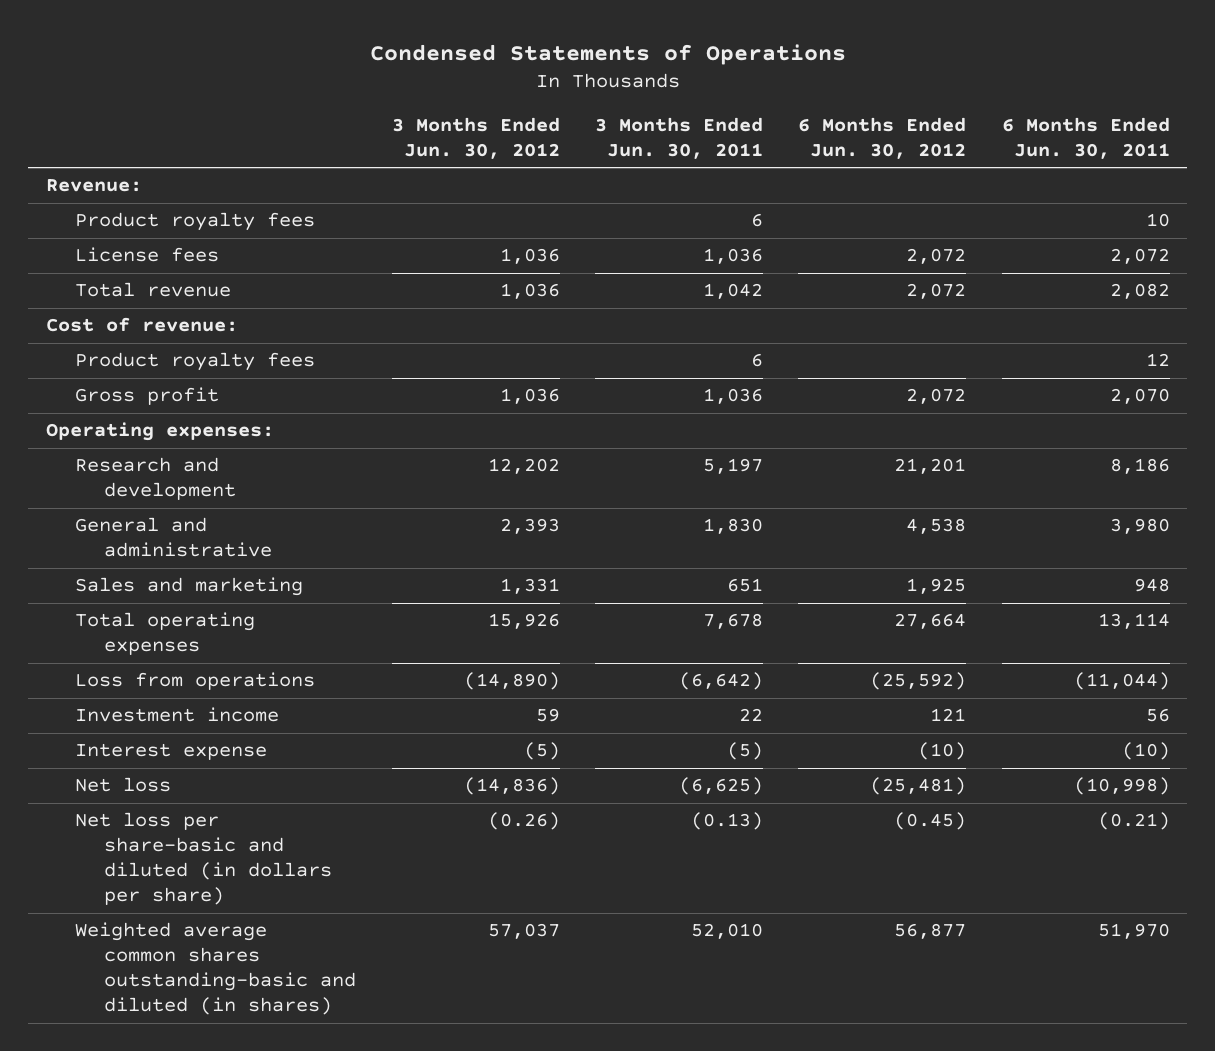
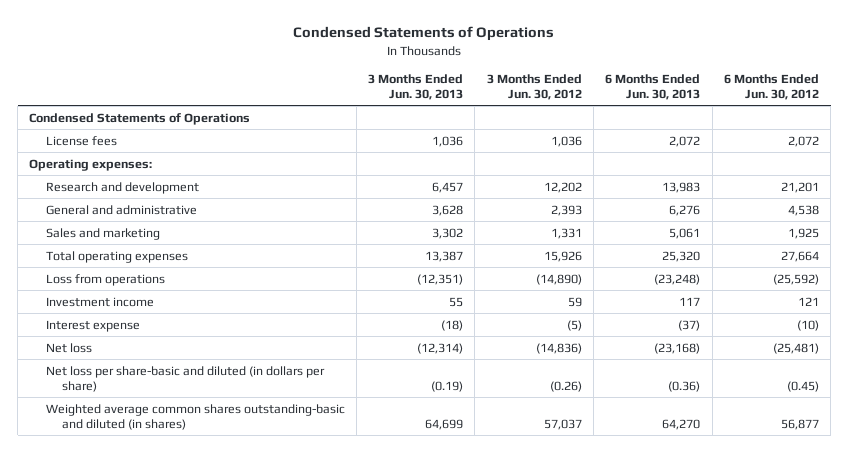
[594,117,763,160] 3 Months Ended Jun. 30, 2011 -> none
[1001,117,1170,160] 6 Months Ended Jun. 30, 2011 -> none
none -> [368,74,464,100] 3 Months Ended Jun. 30, 2013
none -> [605,74,701,100] 6 Months Ended Jun. 30, 2013
[45,179,142,193] Revenue: -> none
[75,212,316,232] Product royalty fees -> none
none -> [29,112,251,125] Condensed Statements of Operations
[75,282,232,298] Total revenue -> none
[45,317,238,333] Cost of revenue: -> none
[75,352,316,372] Product royalty fees -> none
[75,387,220,406] Gross profit -> none

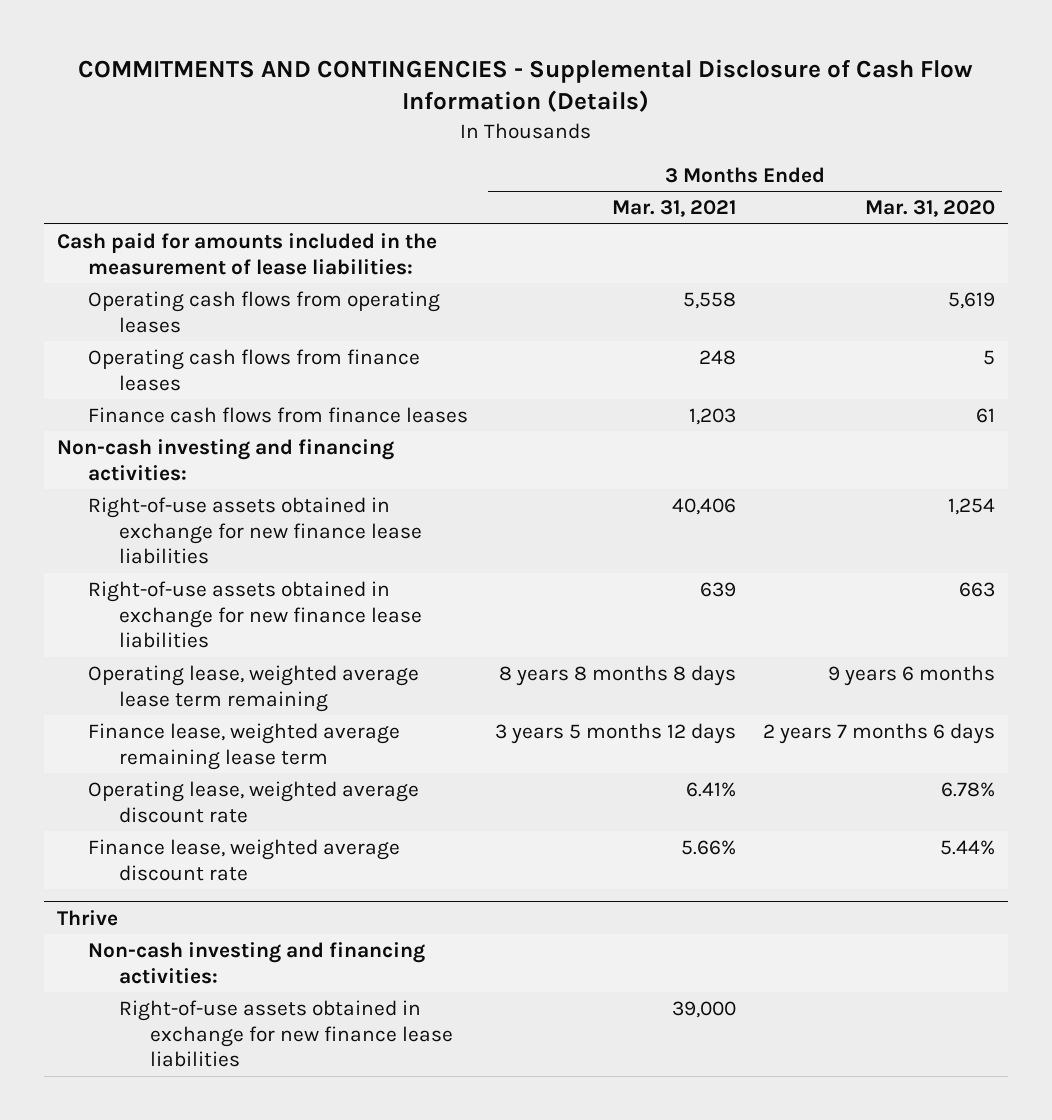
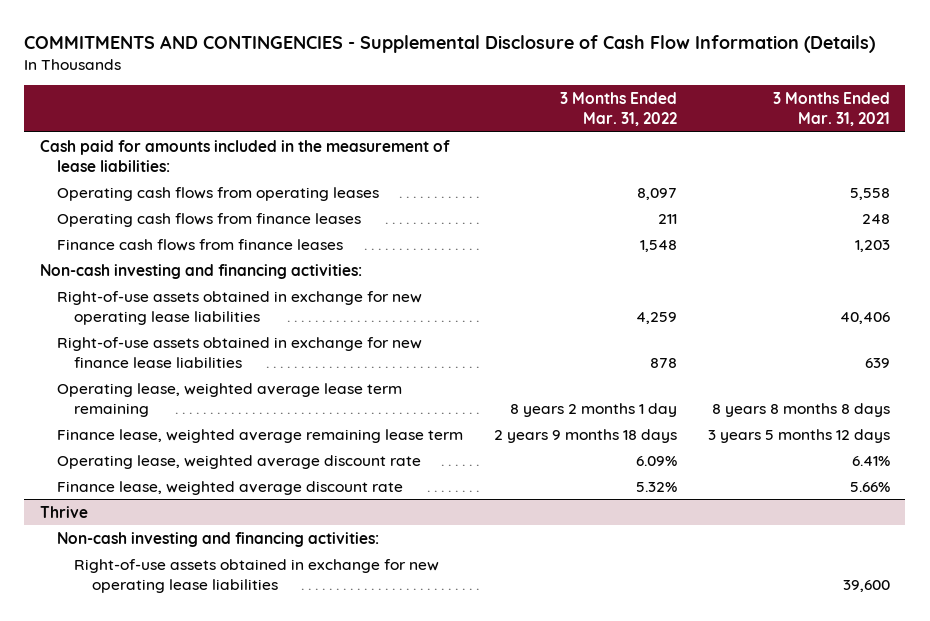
[864,200,995,218] Mar. 31, 2020 -> none
none -> [560,92,678,127] 3 Months Ended Mar. 31, 2022
[88,496,423,565] Right-of-use assets obtained in exchange for new finance lease liabilities -> [57,290,423,325] Right-of-use assets obtained in exchange for new operating lease liabilities
[119,999,454,1068] Right-of-use assets obtained in exchange for new finance lease liabilities -> [74,558,440,593] Right-of-use assets obtained in exchange for new operating lease liabilities
[672,1000,737,1018] 39,000 -> [842,579,890,592] 39,600

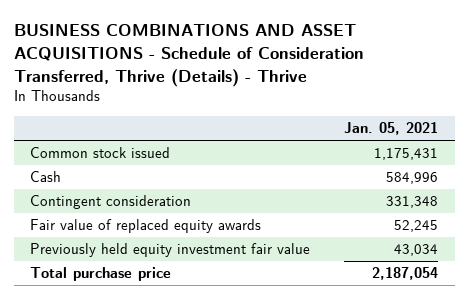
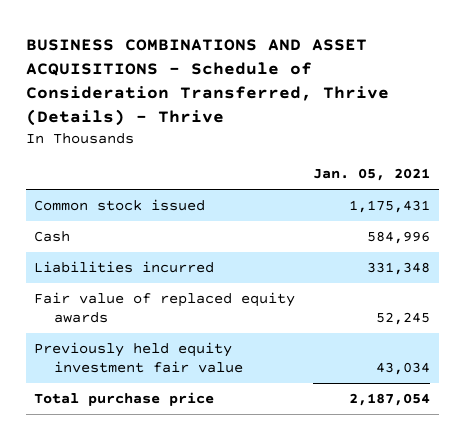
[30,195,192,210] Contingent consideration -> [34,260,215,273] Liabilities incurred

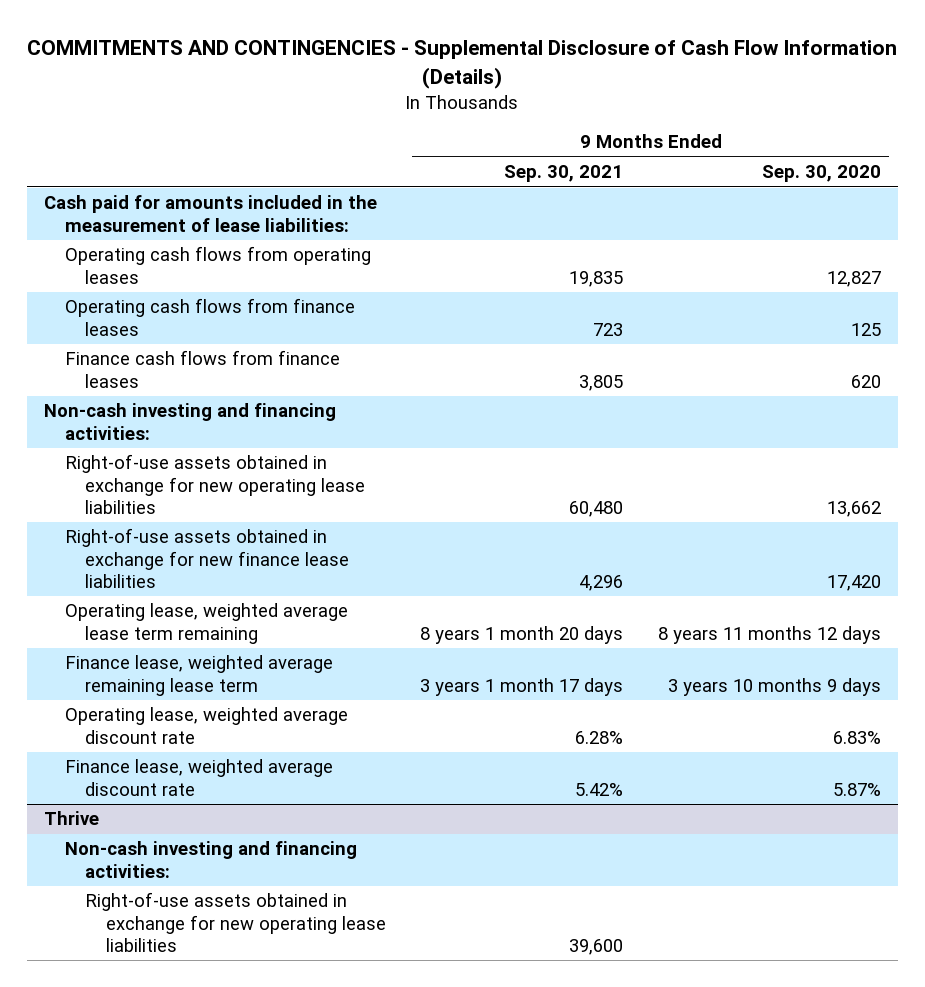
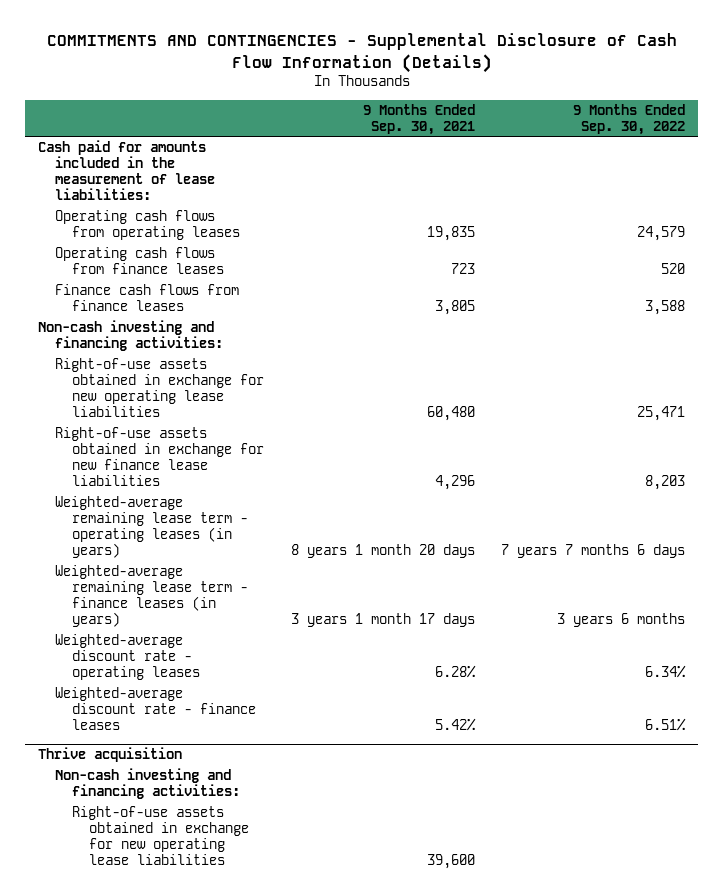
[761,165,881,183] Sep. 30, 2020 -> none
none -> [573,103,686,135] 9 Months Ended Sep. 30, 2022
[64,603,348,644] Operating lease, weighted average lease term remaining -> [55,496,249,559] Weighted-average remaining lease term - operating leases (in years)
[64,655,333,696] Finance lease, weighted average remaining lease term -> [55,565,249,628] Weighted-average remaining lease term - finance leases (in years)
[64,707,348,744] Operating lease, weighted average discount rate -> [55,634,201,681] Weighted-average discount rate - operating leases
[64,759,333,796] Finance lease, weighted average discount rate -> [55,687,257,731] Weighted-average discount rate - finance leases
[43,811,99,826] Thrive -> [38,747,183,763] Thrive acquisition

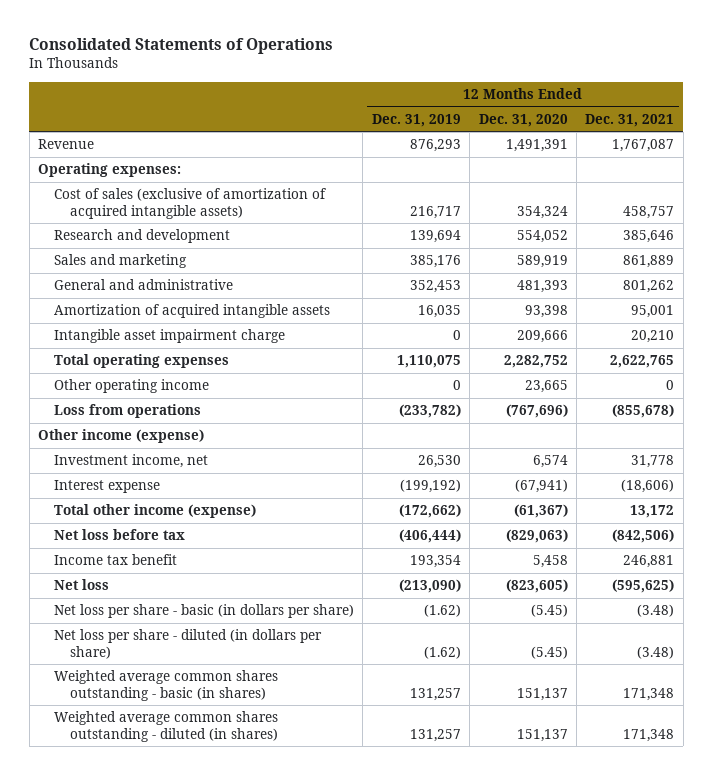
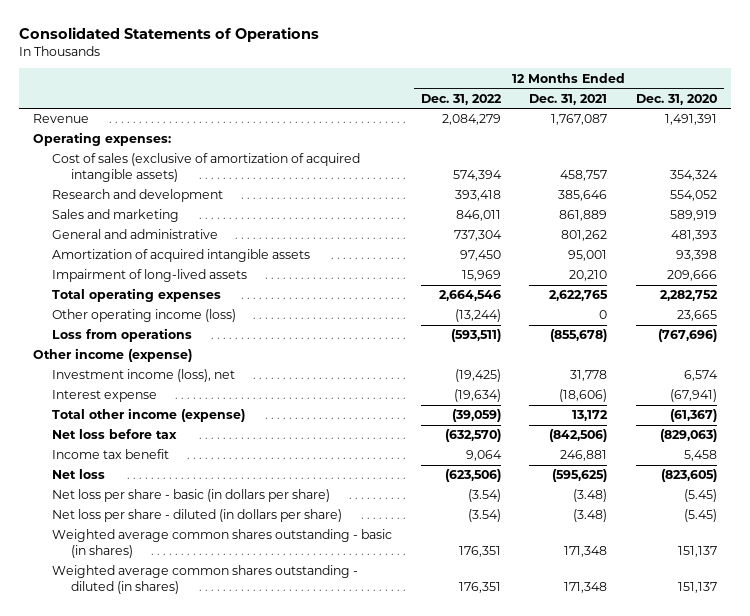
[371,113,461,127] Dec. 31, 2019 -> none
none -> [420,93,502,105] Dec. 31, 2022
[53,329,285,344] Intangible asset impairment charge -> [52,269,248,283] Impairment of long-lived assets
[53,379,209,394] Other operating income -> [52,309,237,323] Other operating income (loss)
[53,454,208,469] Investment income, net -> [52,369,236,383] Investment income (loss), net

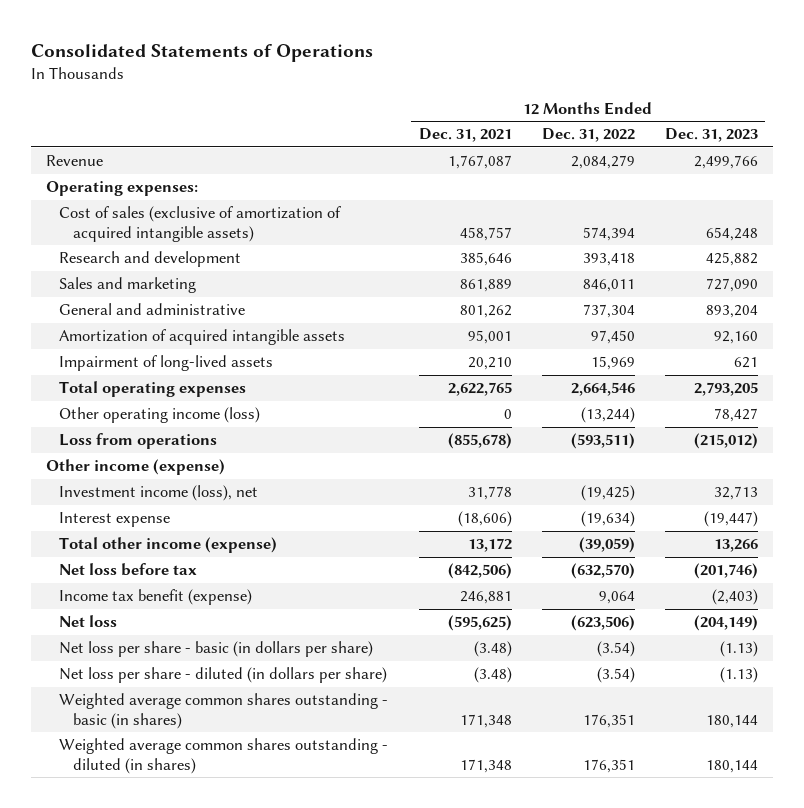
[635,93,717,105] Dec. 31, 2020 -> none
none -> [664,128,758,143] Dec. 31, 2023
[52,449,170,460] Income tax benefit -> [59,589,253,606] Income tax benefit (expense)

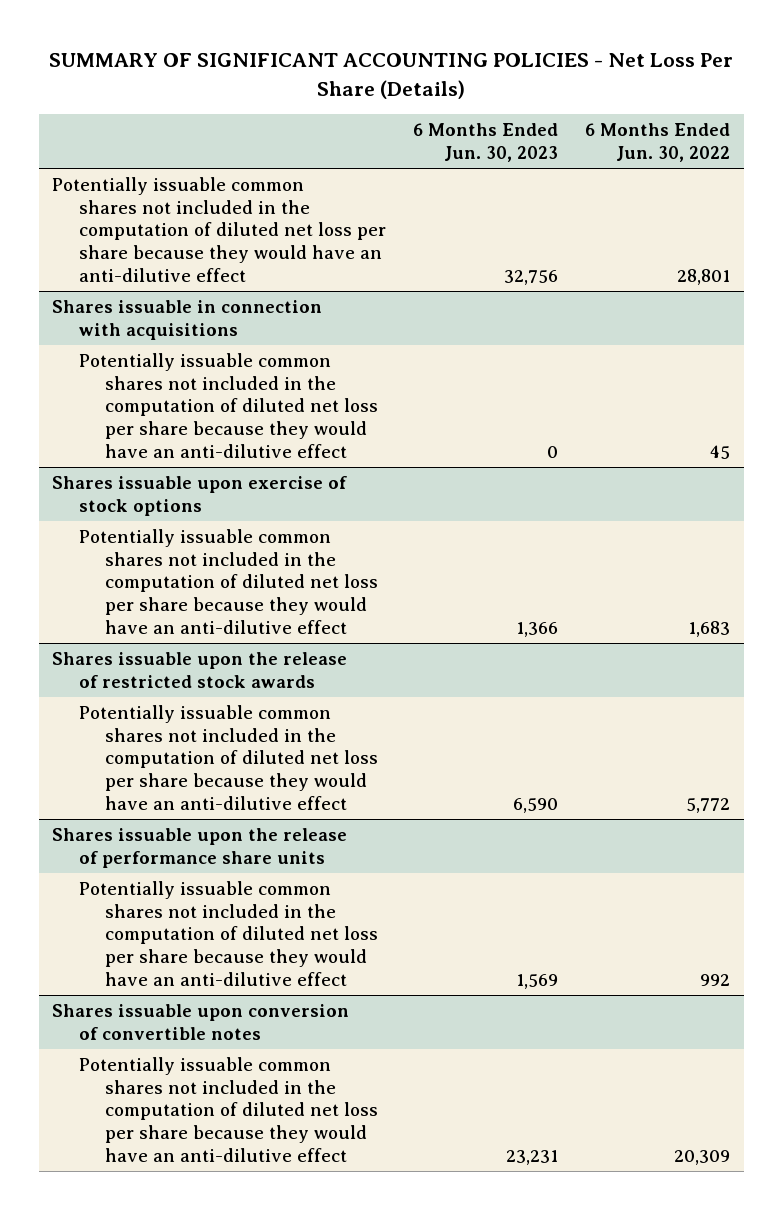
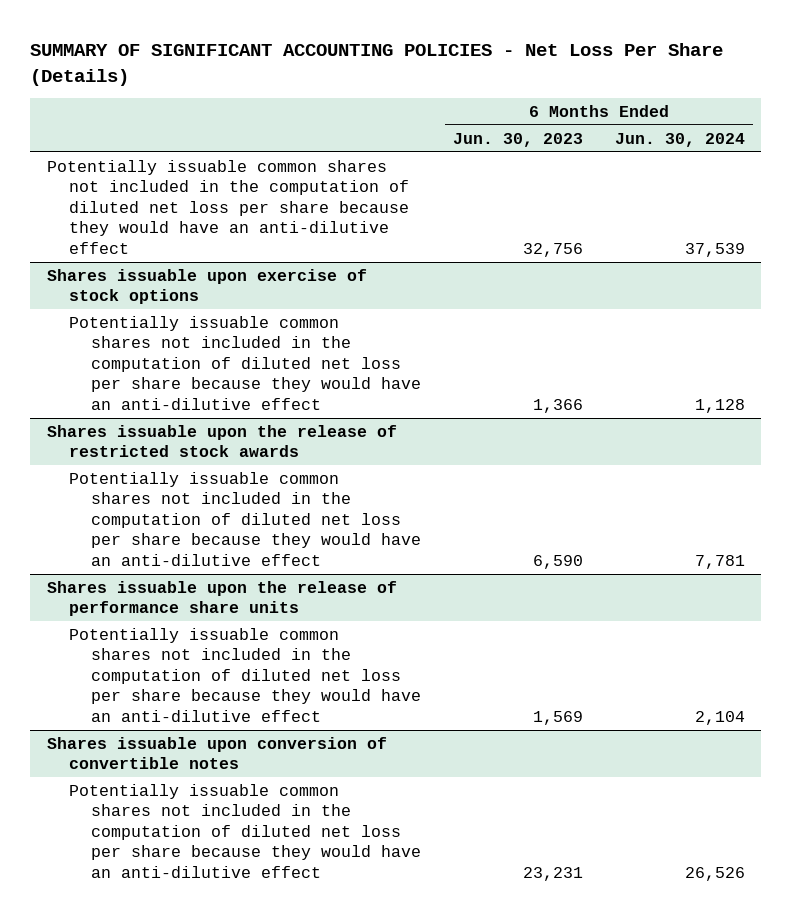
[585,123,731,162] 6 Months Ended Jun. 30, 2022 -> none
none -> [615,132,746,147] Jun. 30, 2024
[52,299,323,340] Shares issuable in connection with acquisitions -> none
[78,352,379,458] Potentially issuable common shares not included in the computation of diluted net loss per share because they would have an anti-dilutive effect -> none

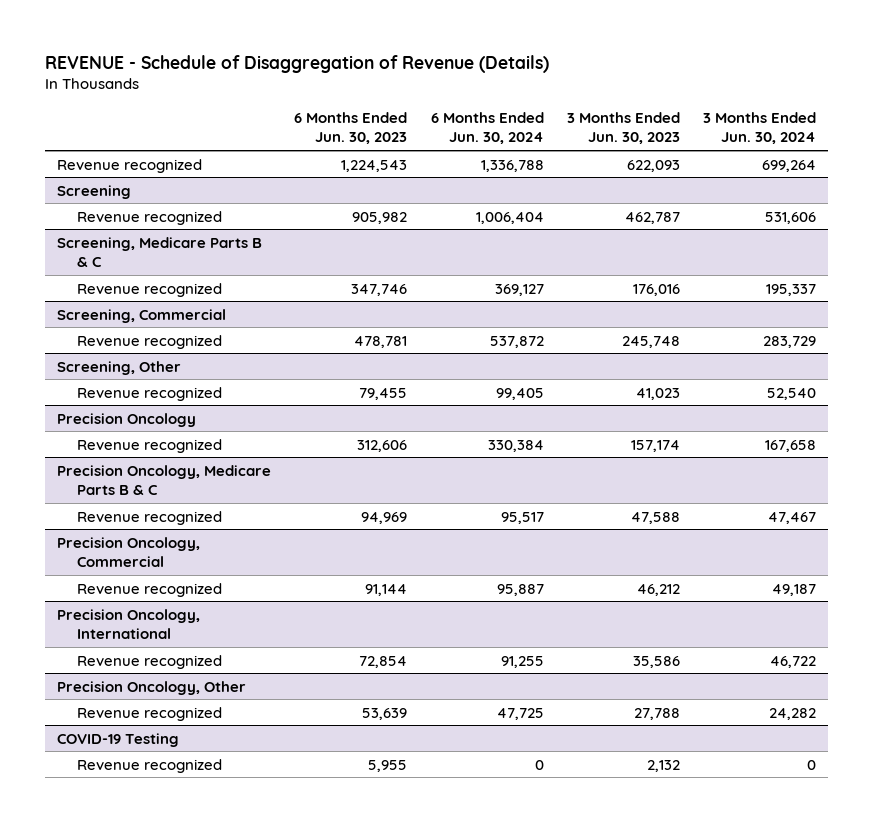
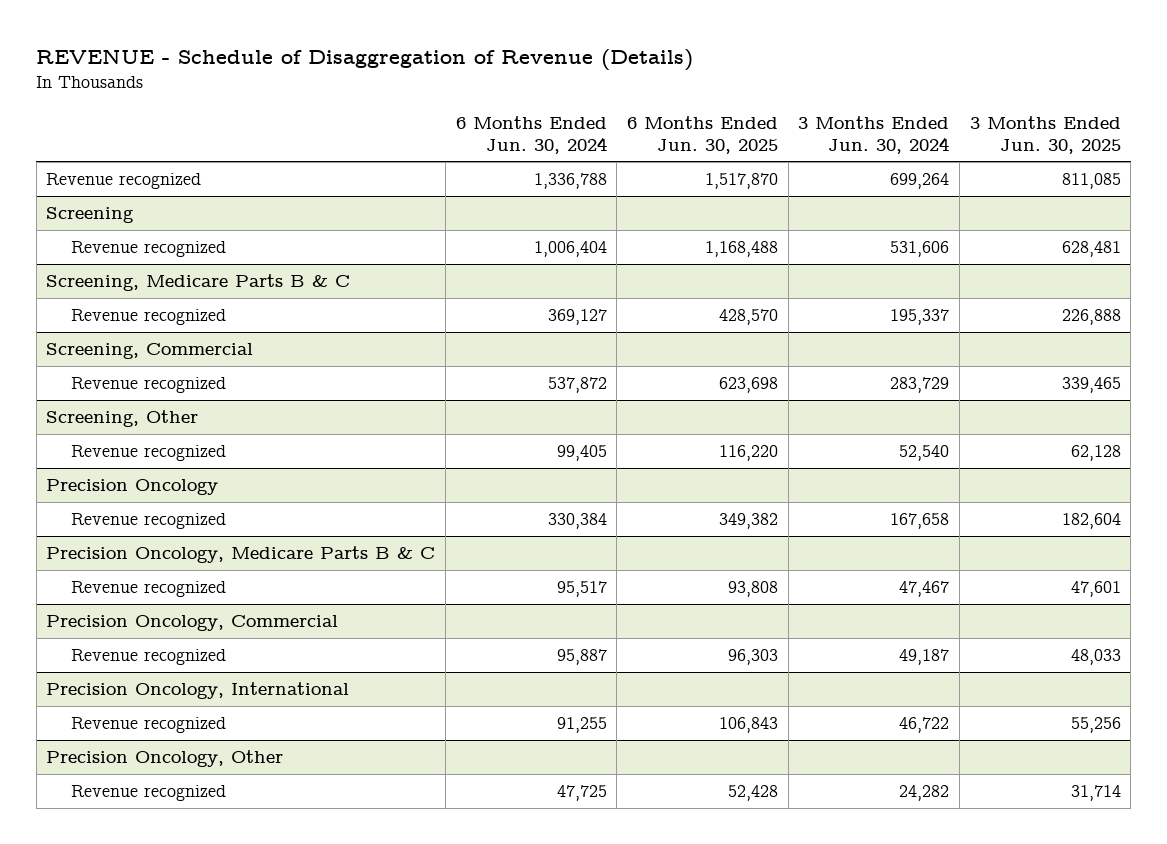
[294,112,408,145] 6 Months Ended Jun. 30, 2023 -> none
[566,112,680,145] 3 Months Ended Jun. 30, 2023 -> none
none -> [626,115,778,154] 6 Months Ended Jun. 30, 2025
none -> [969,115,1121,154] 3 Months Ended Jun. 30, 2025
[57,732,180,747] COVID-19 Testing -> none
[76,758,222,773] Revenue recognized -> none

